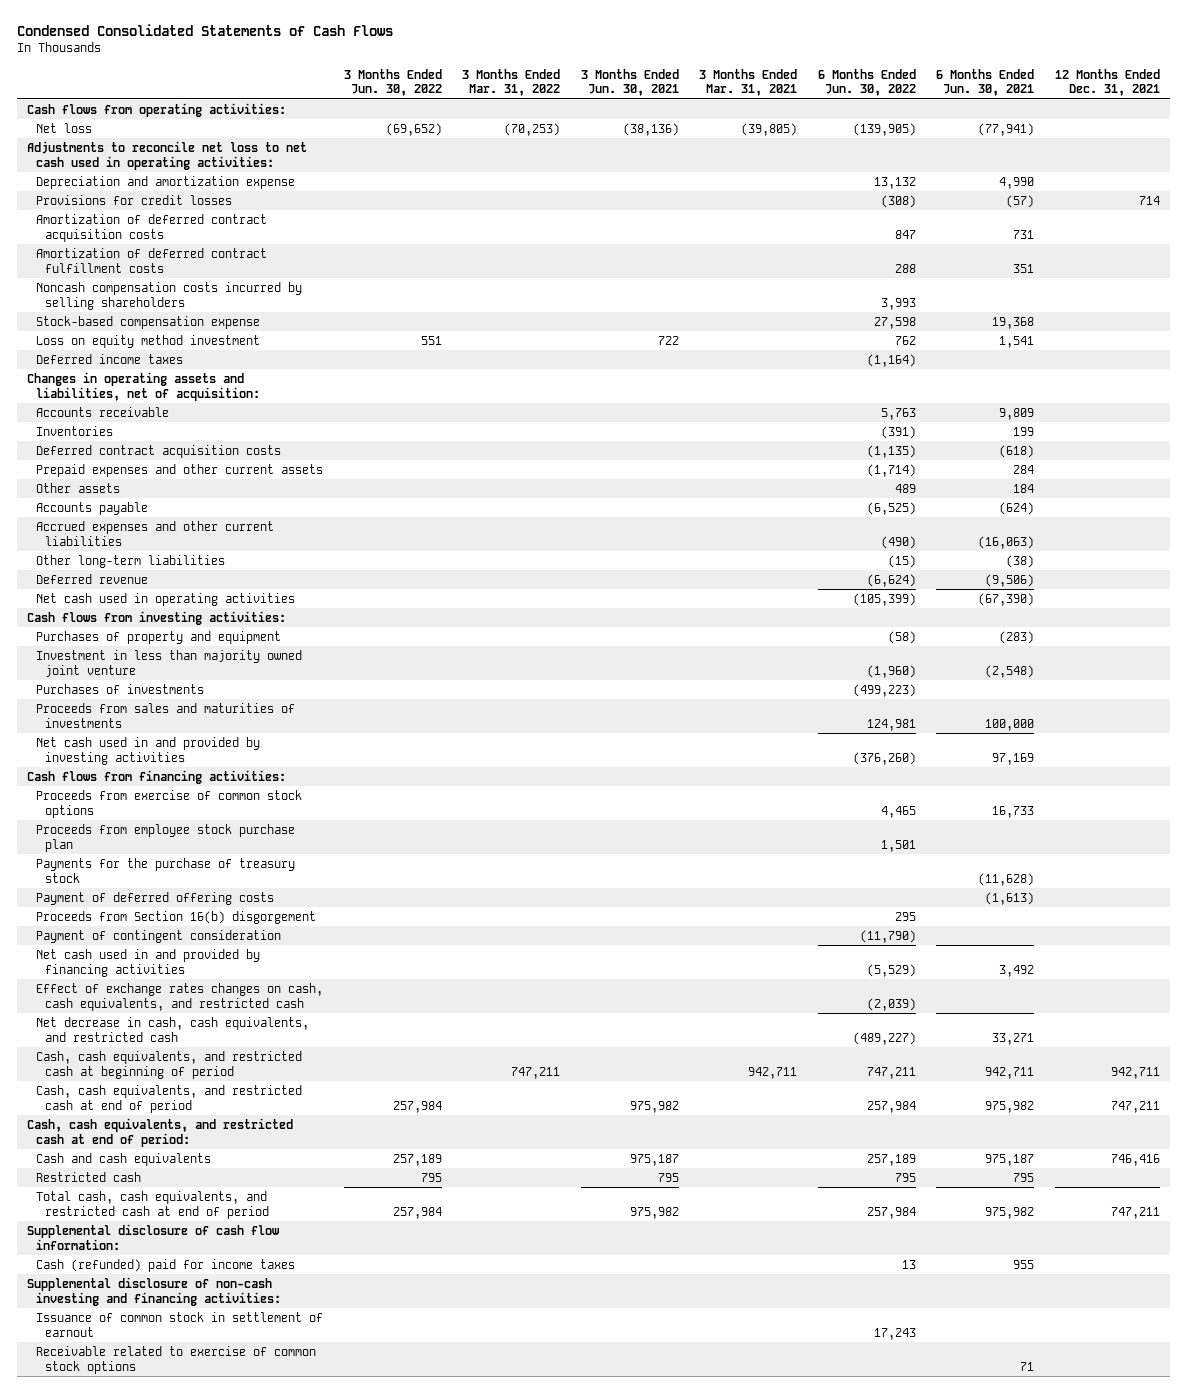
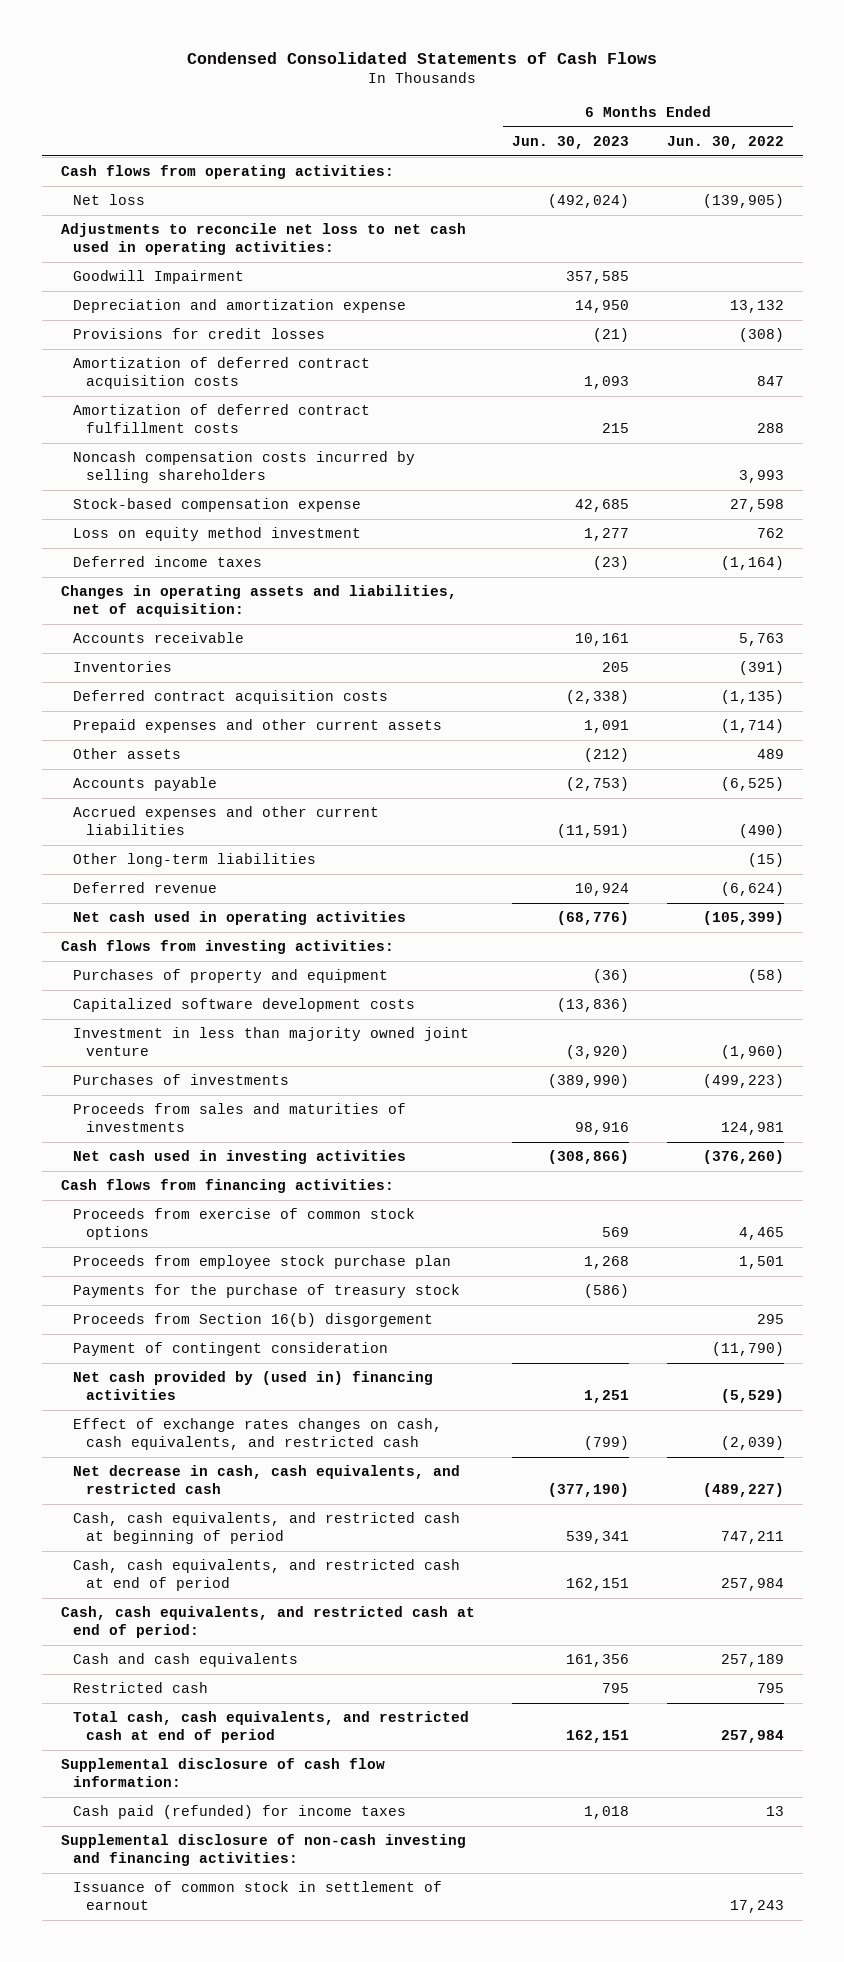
[343,68,442,97] 3 Months Ended Jun. 30, 2022 -> none
[462,68,561,97] 3 Months Ended Mar. 31, 2022 -> none
[580,68,679,97] 3 Months Ended Jun. 30, 2021 -> none
[699,68,798,97] 3 Months Ended Mar. 31, 2021 -> none
[936,68,1035,97] 6 Months Ended Jun. 30, 2021 -> none
[1054,68,1160,97] 12 Months Ended Dec. 31, 2021 -> none
none -> [512,135,630,149] Jun. 30, 2023
none -> [73,270,245,285] Goodwill Impairment
none -> [73,998,416,1013] Capitalized software development costs
[36,736,261,765] Net cash used in and provided by investing activities -> [73,1150,407,1165] Net cash used in investing activities
[36,891,275,905] Payment of deferred offering costs -> none
[36,948,261,977] Net cash used in and provided by financing activities -> [73,1371,434,1401] Net cash provided by (used in) financing activities
[36,1258,296,1272] Cash (refunded) paid for income taxes -> [73,1805,407,1820] Cash paid (refunded) for income taxes
[36,1345,317,1374] Receivable related to exercise of common stock options -> none

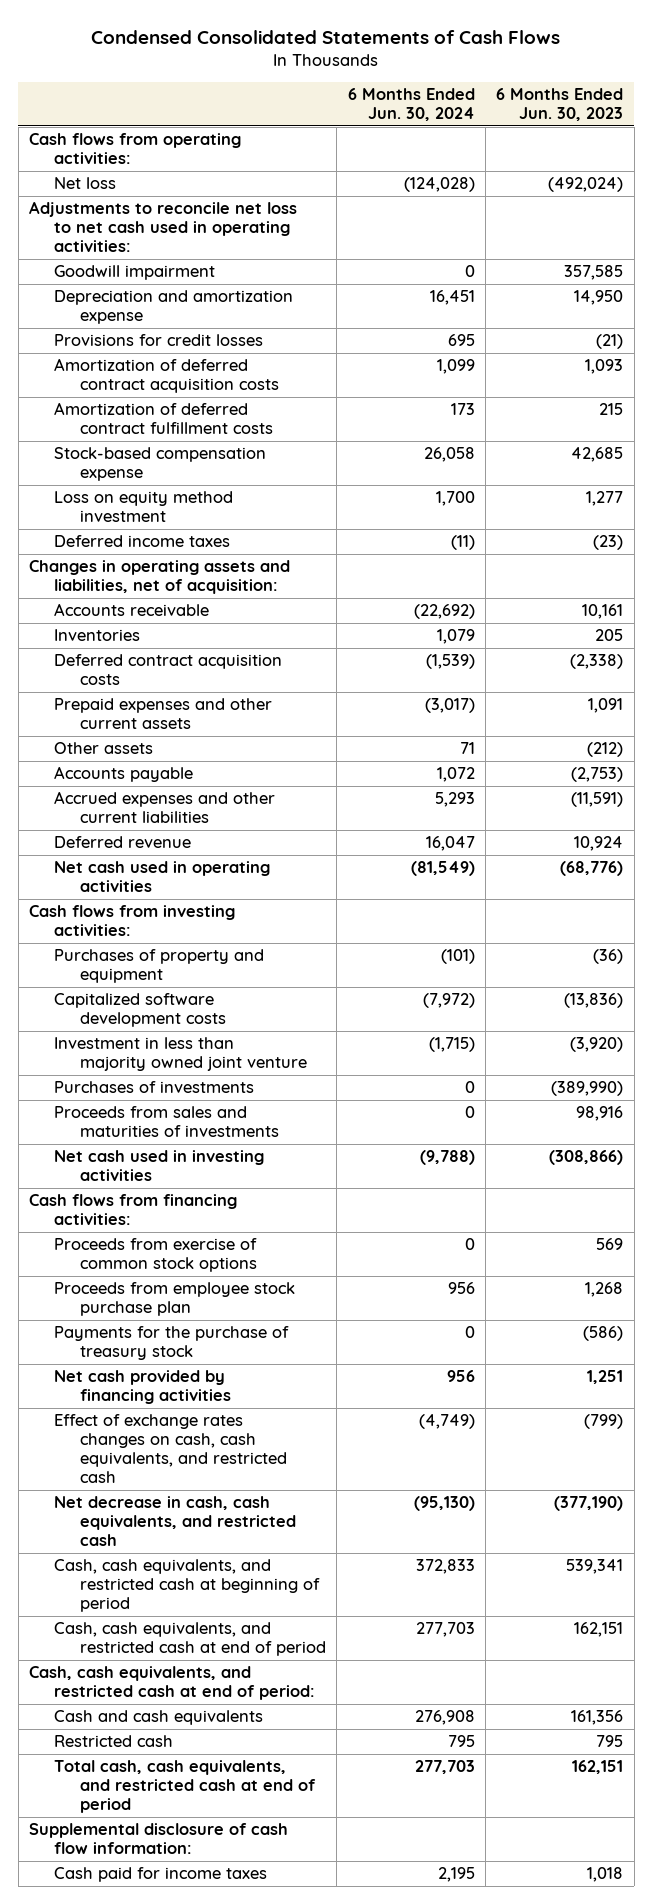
[666,135,784,149] Jun. 30, 2022 -> none
none -> [347,88,475,122] 6 Months Ended Jun. 30, 2024
[73,270,245,285] Goodwill Impairment -> [54,265,216,281] Goodwill impairment
[73,451,416,484] Noncash compensation costs incurred by selling shareholders -> none
[73,853,317,868] Other long-term liabilities -> none
[73,1313,434,1328] Proceeds from Section 16(b) disgorgement -> none
[73,1342,389,1357] Payment of contingent consideration -> none
[73,1371,434,1401] Net cash provided by (used in) financing activities -> [54,1370,231,1405] Net cash provided by financing activities
[60,1834,466,1867] Supplemental disclosure of non-cash investing and financing activities: -> none
[73,1881,443,1911] Issuance of common stock in settlement of earnout -> none
[73,1805,407,1820] Cash paid (refunded) for income taxes -> [54,1867,268,1883] Cash paid for income taxes

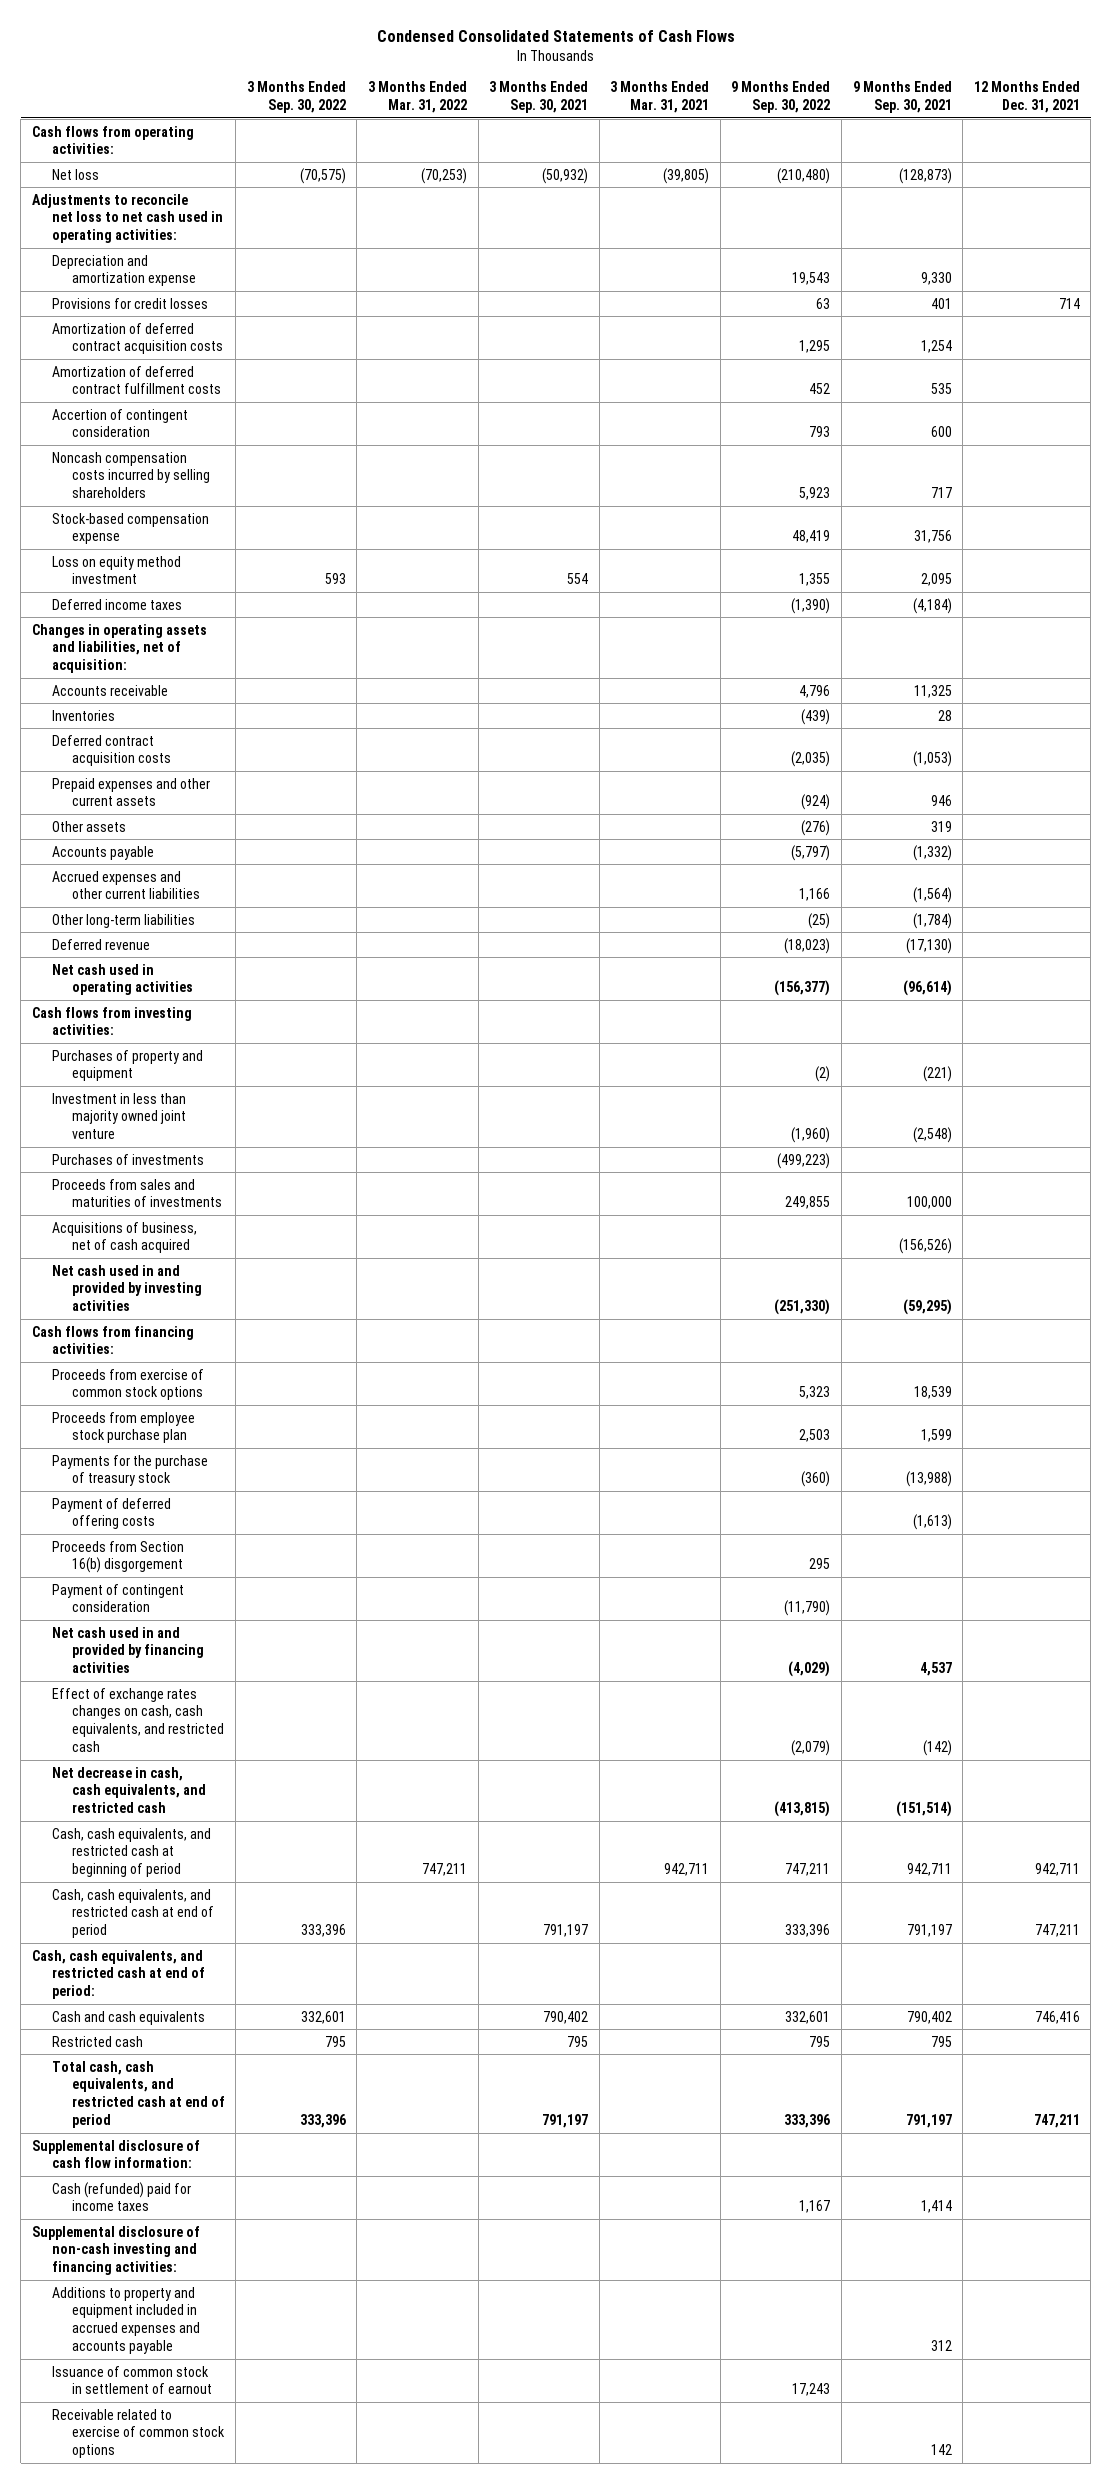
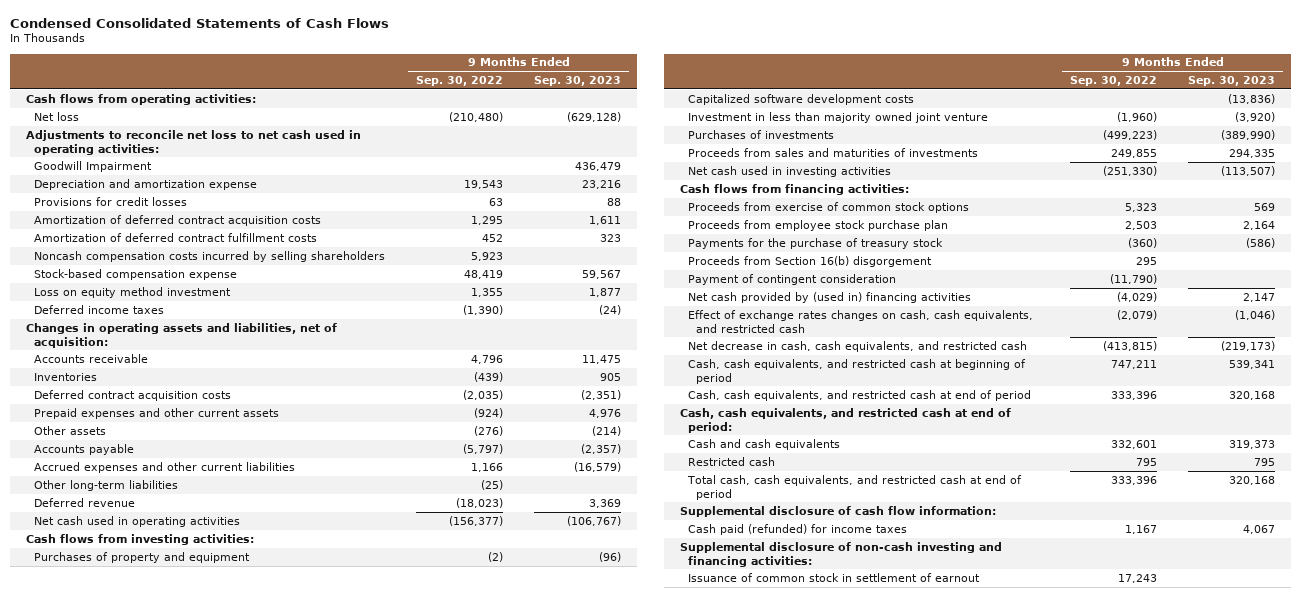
[246,81,346,113] 3 Months Ended Sep. 30, 2022 -> none
[367,81,467,113] 3 Months Ended Mar. 31, 2022 -> none
[489,81,589,113] 3 Months Ended Sep. 30, 2021 -> none
[610,81,710,113] 3 Months Ended Mar. 31, 2021 -> none
[852,81,952,113] 9 Months Ended Sep. 30, 2021 -> none
[973,81,1080,113] 12 Months Ended Dec. 31, 2021 -> none
none -> [534,76,622,87] Sep. 30, 2023
none -> [33,160,152,172] Goodwill Impairment
[51,408,188,438] Accertion of contingent consideration -> none
none -> [687,93,914,105] Capitalized software development costs
[51,1221,197,1254] Acquisitions of business, net of cash acquired -> none
[51,1264,202,1312] Net cash used in and provided by investing activities -> [687,165,891,177] Net cash used in investing activities
[51,1497,171,1530] Payment of deferred offering costs -> none
[51,1626,204,1674] Net cash used in and provided by financing activities -> [687,291,971,303] Net cash provided by (used in) financing activities
[51,2181,191,2212] Cash (refunded) paid for income taxes -> [687,523,907,535] Cash paid (refunded) for income taxes
[51,2286,200,2354] Additions to property and equipment included in accrued expenses and accounts payable -> none
[51,2408,225,2459] Receivable related to exercise of common stock options -> none

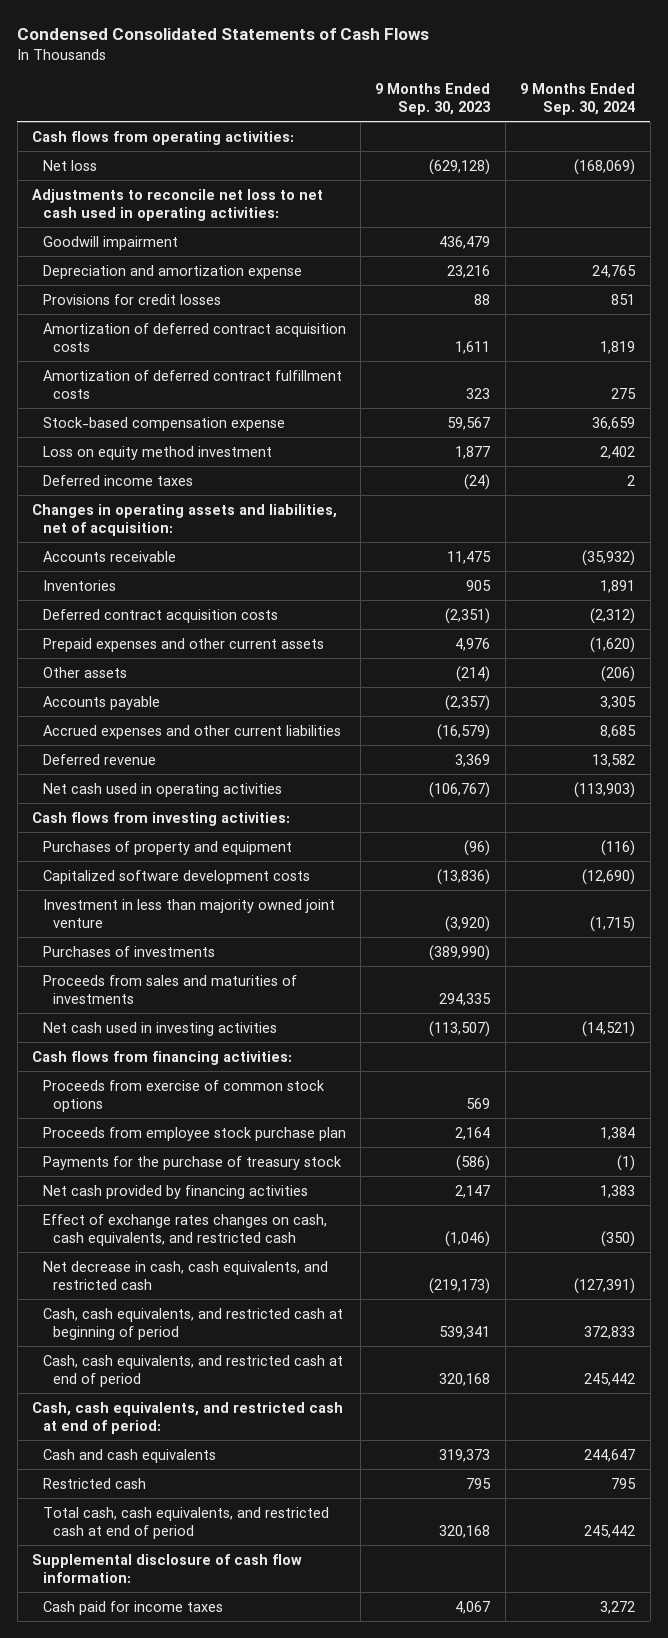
[415,76,503,87] Sep. 30, 2022 -> none
none -> [520,82,636,116] 9 Months Ended Sep. 30, 2024
[33,160,152,172] Goodwill Impairment -> [42,235,178,250] Goodwill impairment
[33,250,385,262] Noncash compensation costs incurred by selling shareholders -> none
[33,479,178,491] Other long-term liabilities -> none
[687,255,932,267] Proceeds from Section 16(b) disgorgement -> none
[687,273,896,285] Payment of contingent consideration -> none
[687,291,971,303] Net cash provided by (used in) financing activities -> [42,1184,308,1199] Net cash provided by financing activities
[680,541,1003,567] Supplemental disclosure of non-cash investing and financing activities: -> none
[687,572,980,582] Issuance of common stock in settlement of earnout -> none
[687,523,907,535] Cash paid (refunded) for income taxes -> [42,1600,223,1615] Cash paid for income taxes

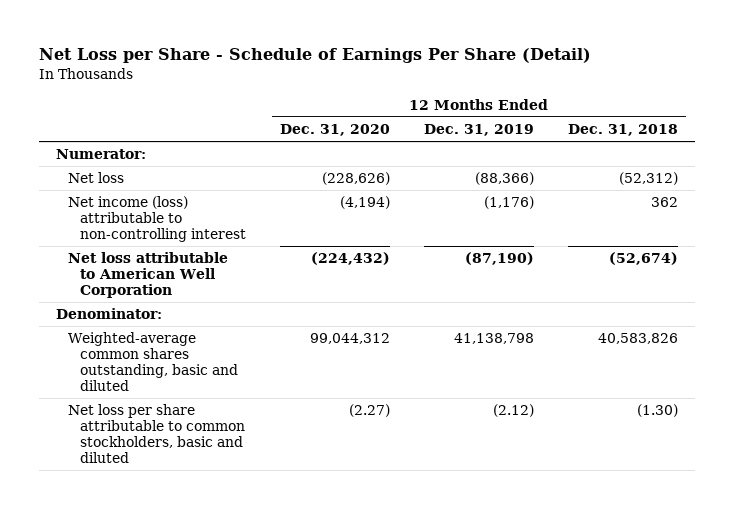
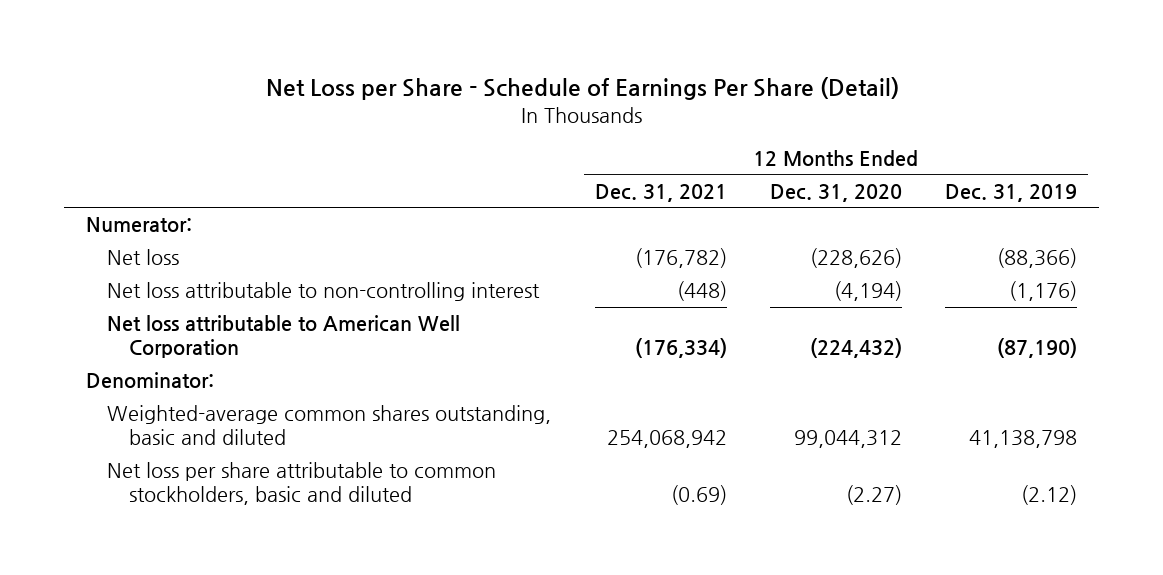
[567,123,678,136] Dec. 31, 2018 -> none
none -> [594,183,727,202] Dec. 31, 2021
[67,196,247,243] Net income (loss) attributable to non-controlling interest -> [107,282,541,302] Net loss attributable to non-controlling interest

